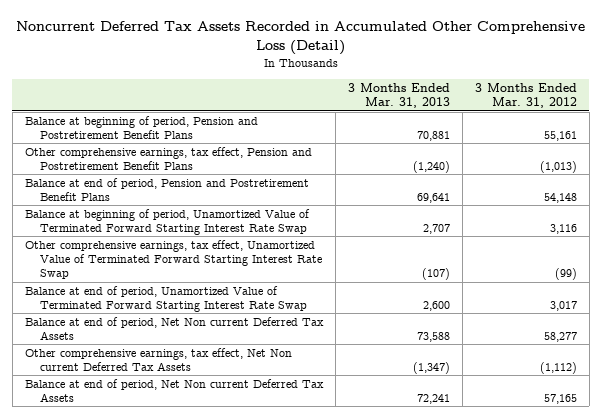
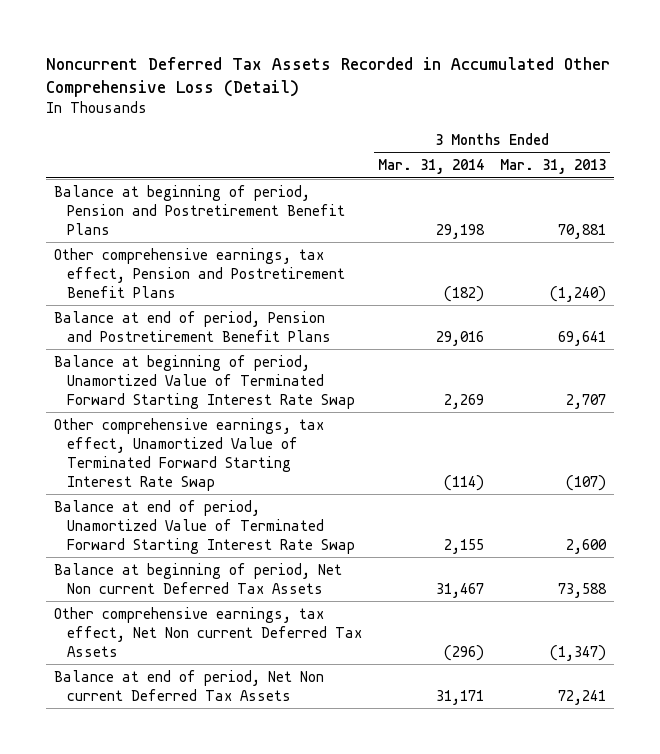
[474,82,577,109] 3 Months Ended Mar. 31, 2012 -> none
none -> [377,159,484,175] Mar. 31, 2014
[24,316,324,341] Balance at end of period, Net Non current Deferred Tax Assets -> [54,562,343,594] Balance at beginning of period, Net Non current Deferred Tax Assets

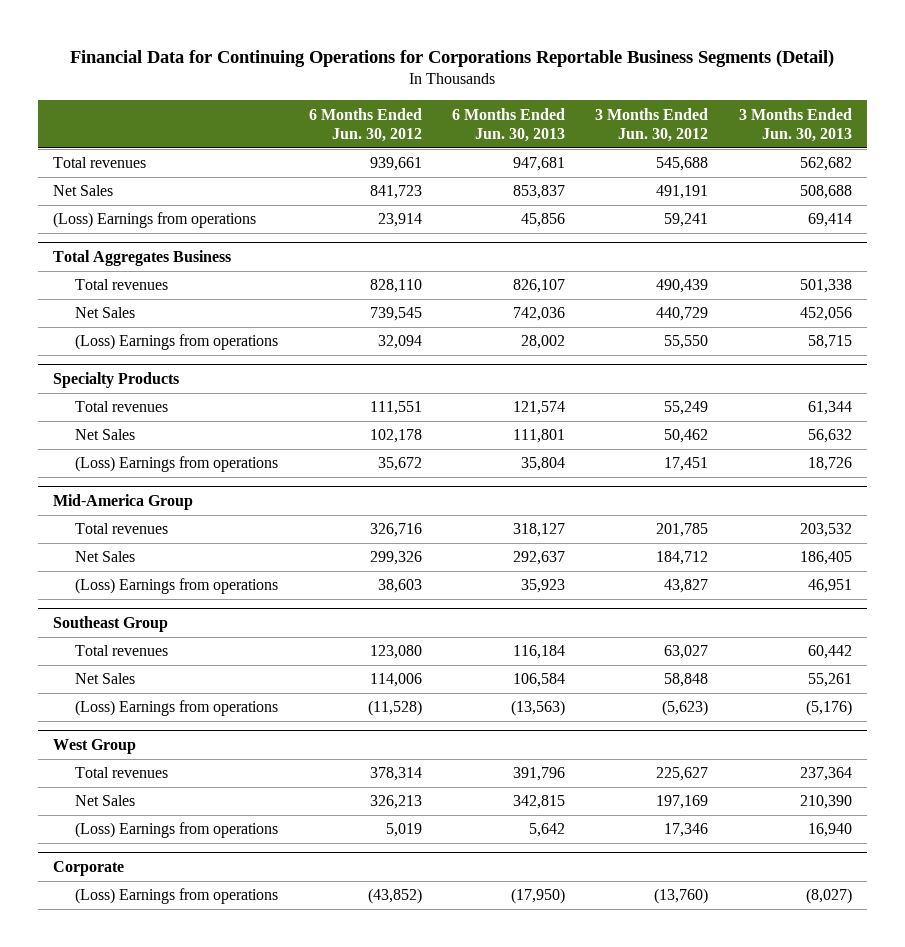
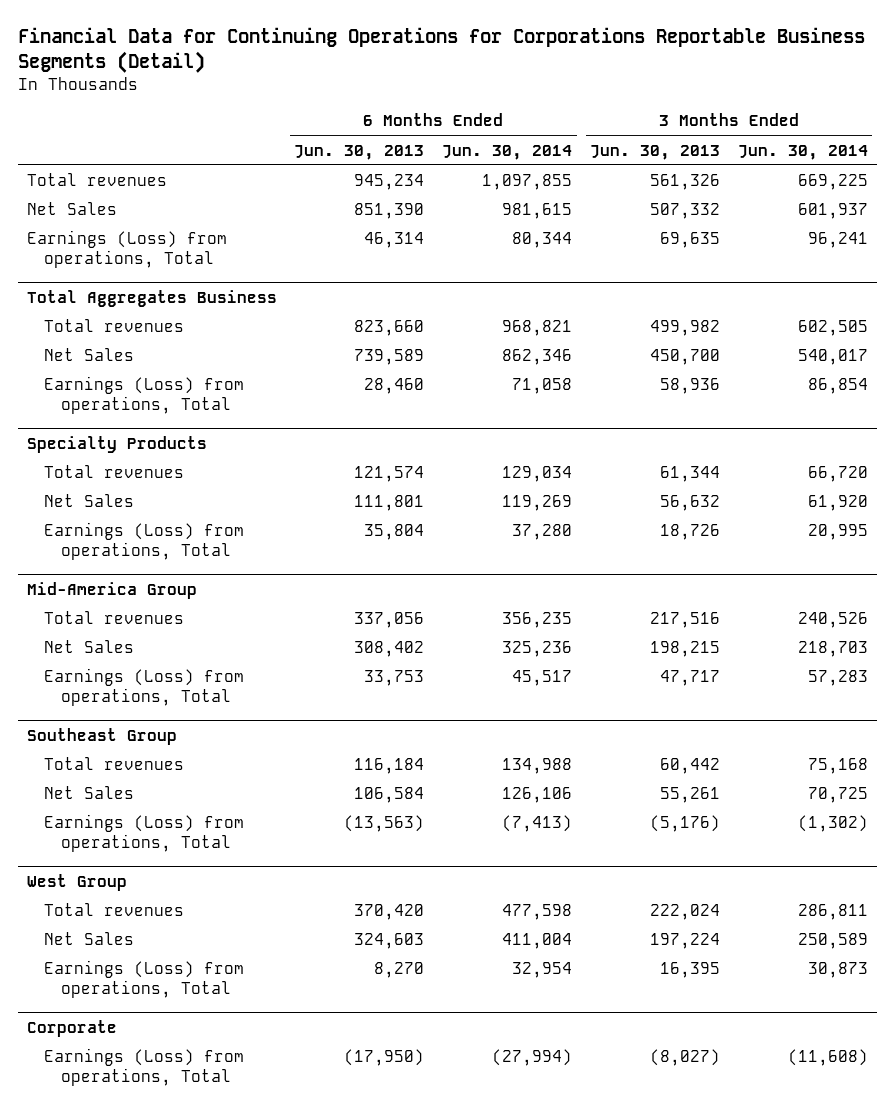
[308,107,422,142] 6 Months Ended Jun. 30, 2012 -> none
[595,107,709,142] 3 Months Ended Jun. 30, 2012 -> none
none -> [442,144,573,160] Jun. 30, 2014
none -> [737,144,868,160] Jun. 30, 2014
[512,157,565,172] 947,681 -> [354,174,425,191] 945,234
[799,157,852,172] 562,682 -> [650,174,721,191] 561,326
[512,185,565,200] 853,837 -> [354,203,425,220] 851,390
[799,185,852,200] 508,688 -> [650,203,721,220] 507,332
[52,212,256,229] (Loss) Earnings from operations -> [26,230,227,269] Earnings (Loss) from operations, Total
[520,213,565,228] 45,856 -> [364,232,425,249] 46,314
[807,213,852,228] 69,414 -> [660,232,721,249] 69,635
[512,279,565,294] 826,107 -> [354,320,425,337] 823,660
[799,279,852,294] 501,338 -> [650,320,721,337] 499,982
[512,307,565,322] 742,036 -> [354,349,425,366] 739,589
[799,307,852,322] 452,056 -> [650,349,721,366] 450,700
[75,334,279,351] (Loss) Earnings from operations -> [43,376,244,415] Earnings (Loss) from operations, Total
[520,335,565,350] 28,002 -> [364,378,425,395] 28,460
[807,335,852,350] 58,715 -> [660,378,721,395] 58,936
[75,456,279,473] (Loss) Earnings from operations -> [43,522,244,561] Earnings (Loss) from operations, Total
[512,523,565,538] 318,127 -> [354,612,425,629] 337,056
[799,523,852,538] 203,532 -> [650,612,721,629] 217,516
[512,551,565,566] 292,637 -> [354,641,425,658] 308,402
[799,551,852,566] 186,405 -> [650,641,721,658] 198,215
[75,578,279,595] (Loss) Earnings from operations -> [43,668,244,707] Earnings (Loss) from operations, Total
[520,579,565,594] 35,923 -> [364,670,425,687] 33,753
[807,579,852,594] 46,951 -> [660,670,721,687] 47,717
[75,700,279,717] (Loss) Earnings from operations -> [43,814,244,853] Earnings (Loss) from operations, Total
[512,767,565,782] 391,796 -> [354,904,425,921] 370,420
[799,767,852,782] 237,364 -> [650,904,721,921] 222,024
[512,795,565,810] 342,815 -> [354,933,425,950] 324,603
[799,795,852,810] 210,390 -> [650,933,721,950] 197,224
[75,822,279,839] (Loss) Earnings from operations -> [43,960,244,999] Earnings (Loss) from operations, Total
[528,823,565,838] 5,642 -> [374,962,425,979] 8,270
[807,823,852,838] 16,940 -> [660,962,721,979] 16,395
[75,888,279,905] (Loss) Earnings from operations -> [43,1048,244,1087] Earnings (Loss) from operations, Total

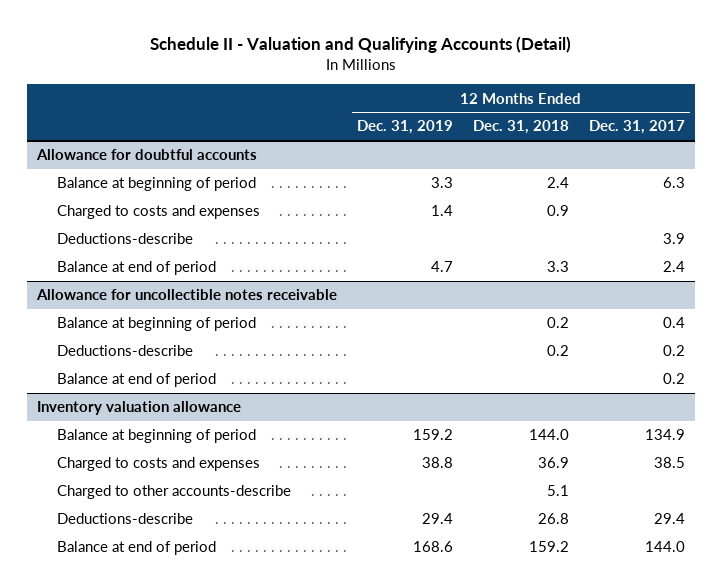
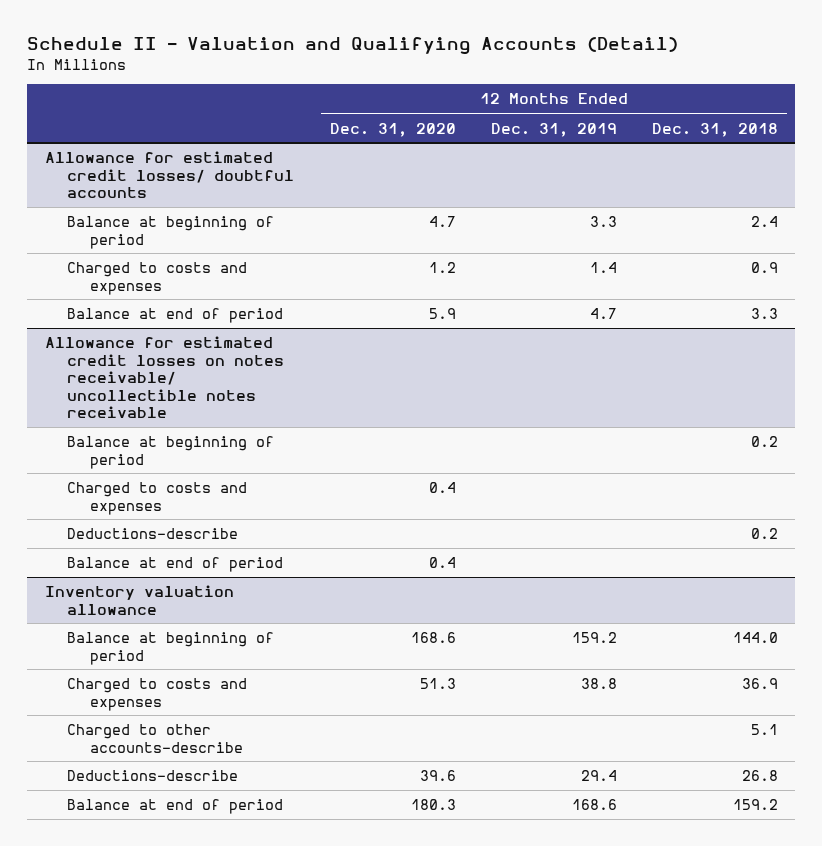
[588,120,685,135] Dec. 31, 2017 -> none
none -> [329,122,456,137] Dec. 31, 2020
[36,149,258,161] Allowance for doubtful accounts -> [44,151,295,199] Allowance for estimated credit losses/ doubtful accounts
[57,233,194,245] Deductions-describe -> none
[36,289,338,301] Allowance for uncollectible notes receivable -> [44,336,285,418] Allowance for estimated credit losses on notes receivable/ uncollectible notes receivable
none -> [67,482,248,515] Charged to costs and expenses

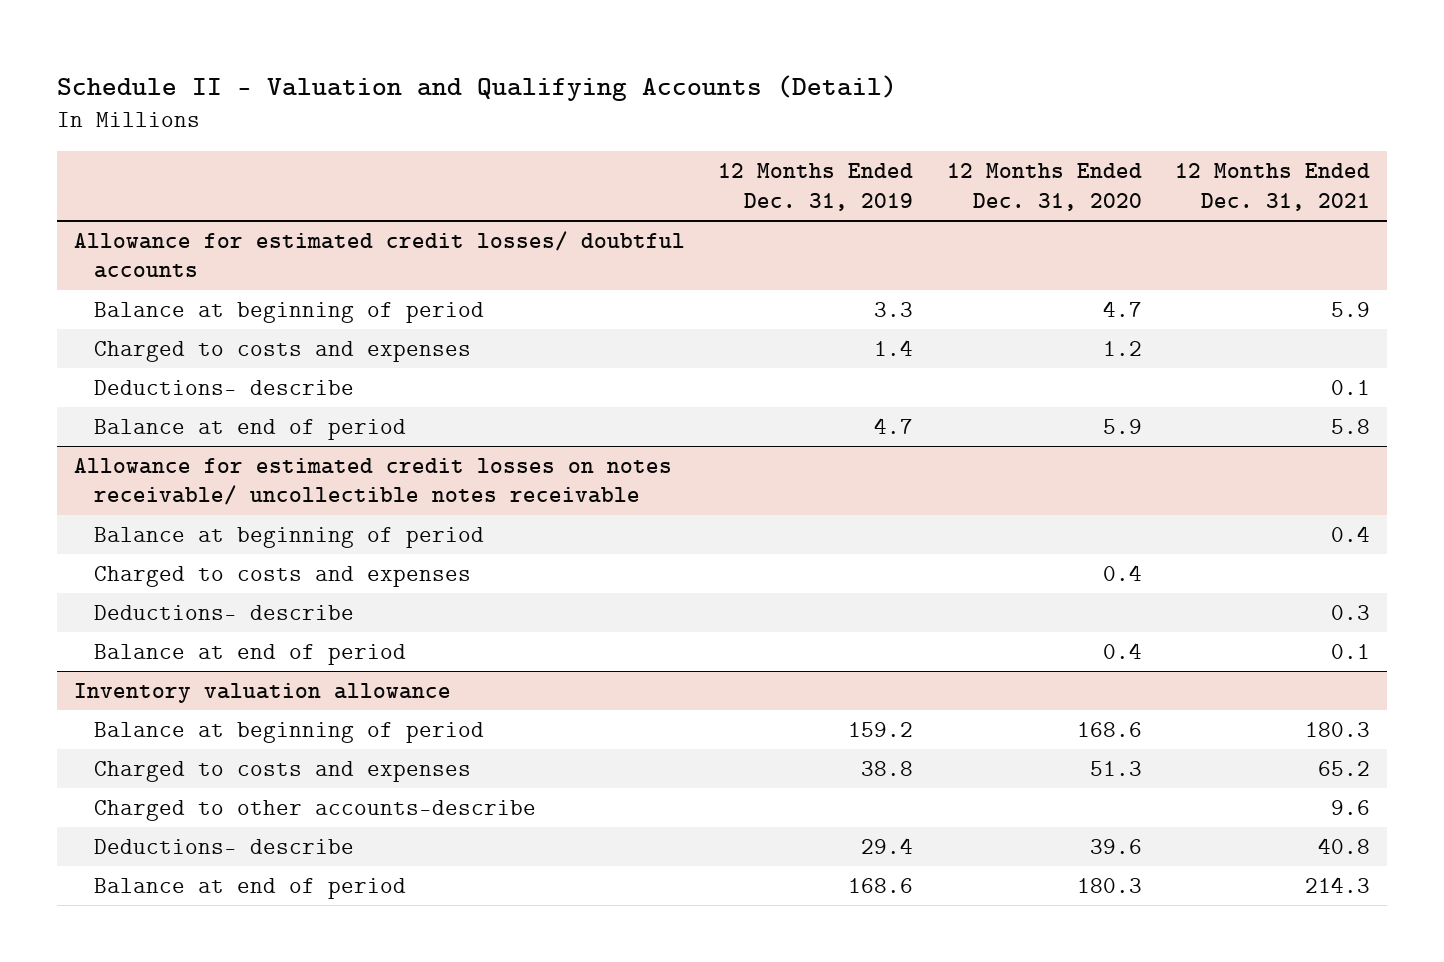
[651,122,778,137] Dec. 31, 2018 -> none
none -> [1175,163,1371,211] 12 Months Ended Dec. 31, 2021
none -> [94,380,355,396] Deductions- describe
[67,528,239,540] Deductions-describe -> [94,605,355,621] Deductions- describe
[67,770,239,782] Deductions-describe -> [94,839,355,855] Deductions- describe

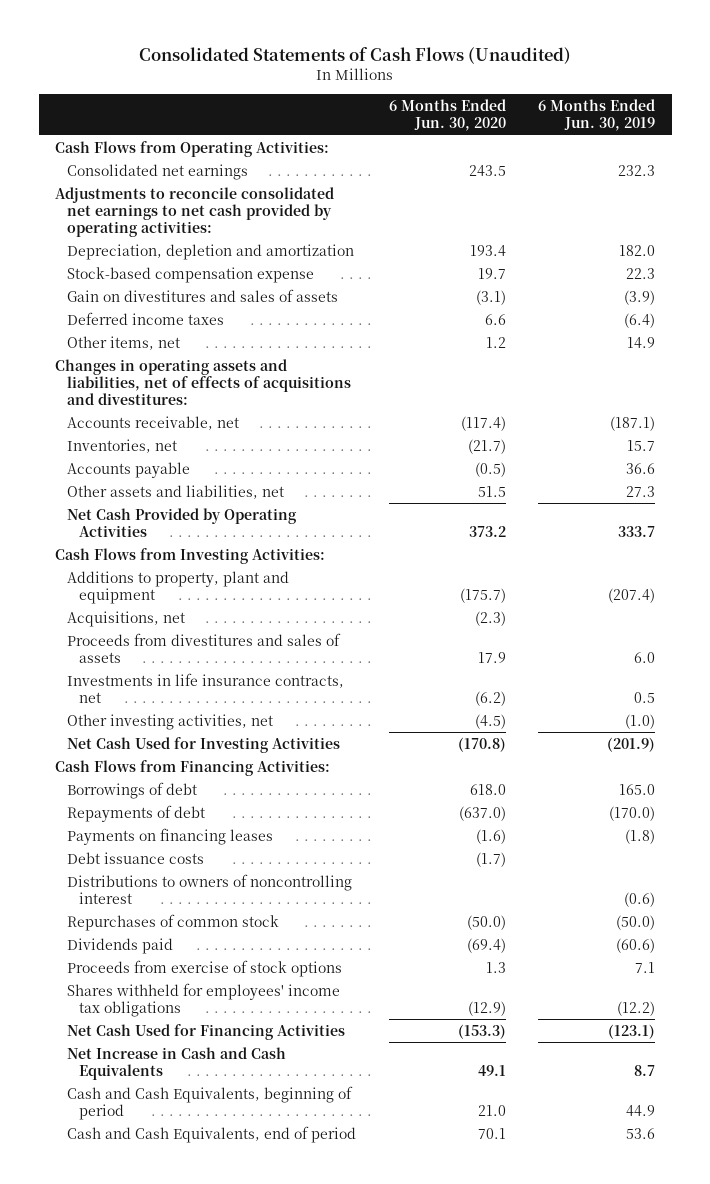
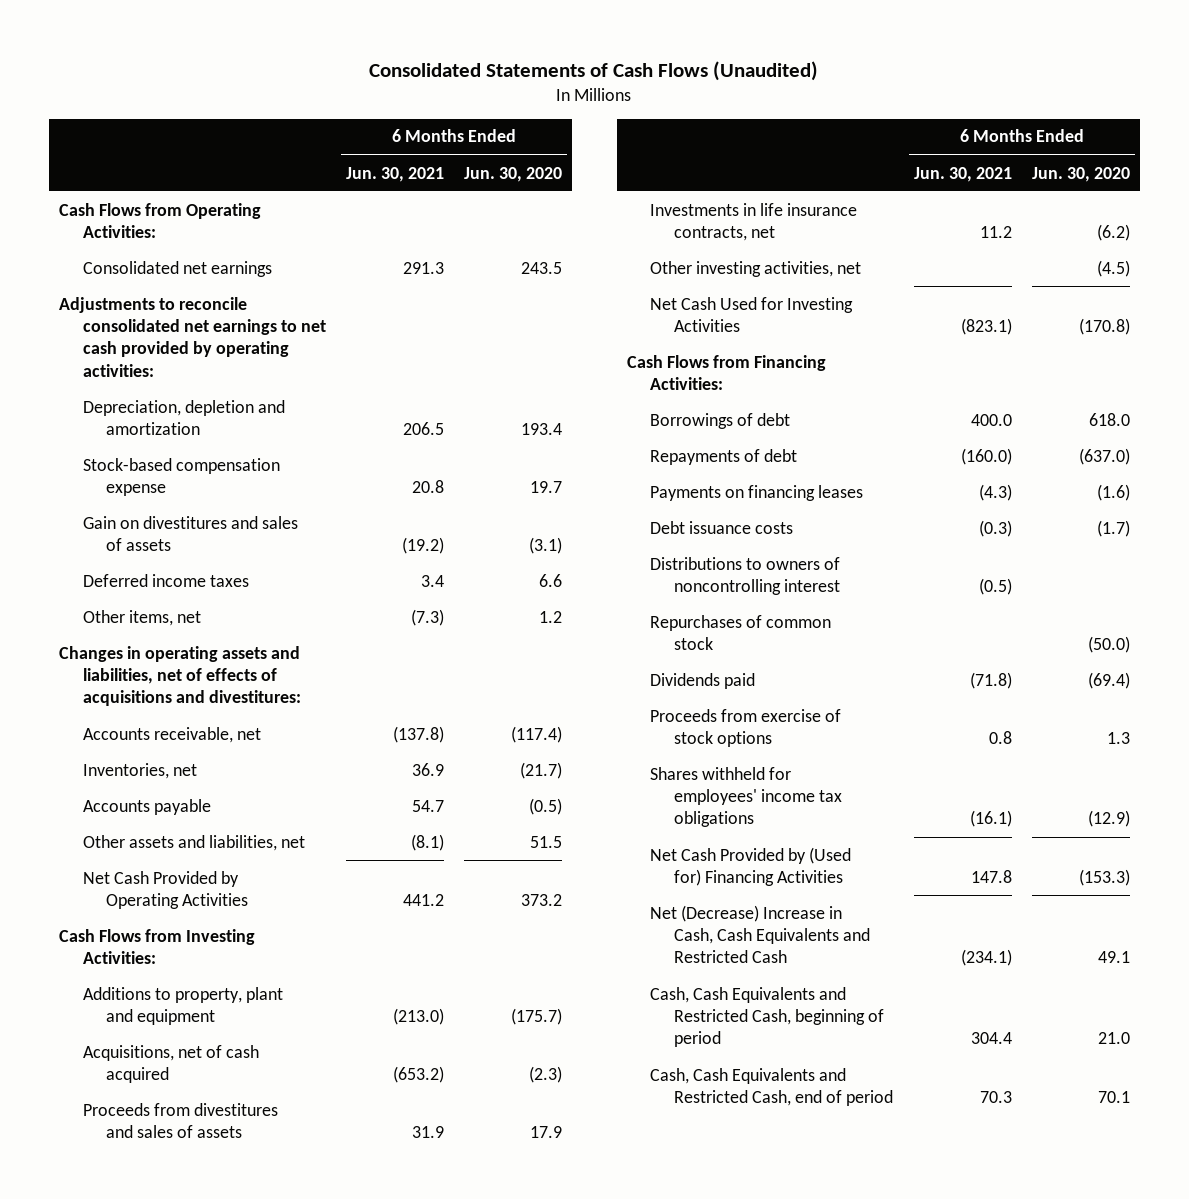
[538,99,656,132] 6 Months Ended Jun. 30, 2019 -> none
none -> [345,166,444,182] Jun. 30, 2021
[67,610,186,627] Acquisitions, net -> none
none -> [82,1044,259,1084] Acquisitions, net of cash acquired
[67,1023,346,1040] Net Cash Used for Financing Activities -> [650,846,852,887] Net Cash Provided by (Used for) Financing Activities
[67,1046,287,1080] Net Increase in Cash and Cash Equivalents -> [650,904,871,964] Net (Decrease) Increase in Cash, Cash Equivalents and Restricted Cash
[67,1085,354,1120] Cash and Cash Equivalents, beginning of period -> [650,986,885,1048] Cash, Cash Equivalents and Restricted Cash, beginning of period
[67,1125,357,1143] Cash and Cash Equivalents, end of period -> [650,1067,894,1107] Cash, Cash Equivalents and Restricted Cash, end of period

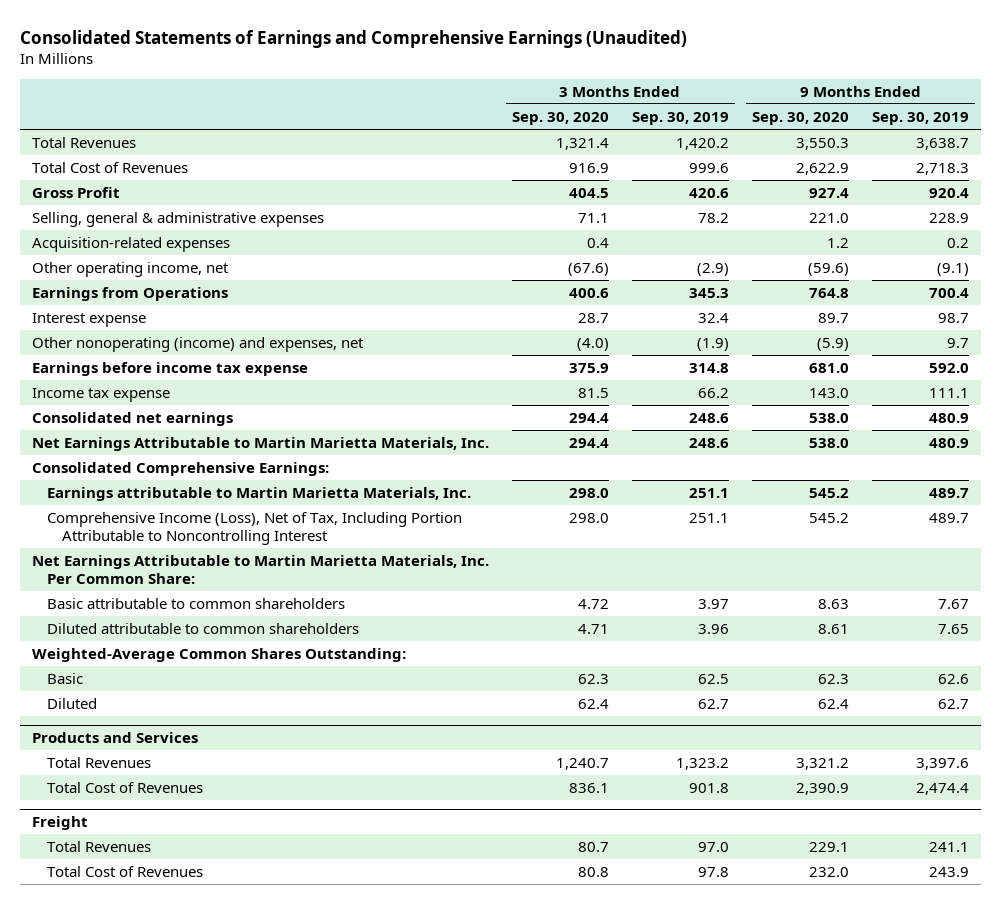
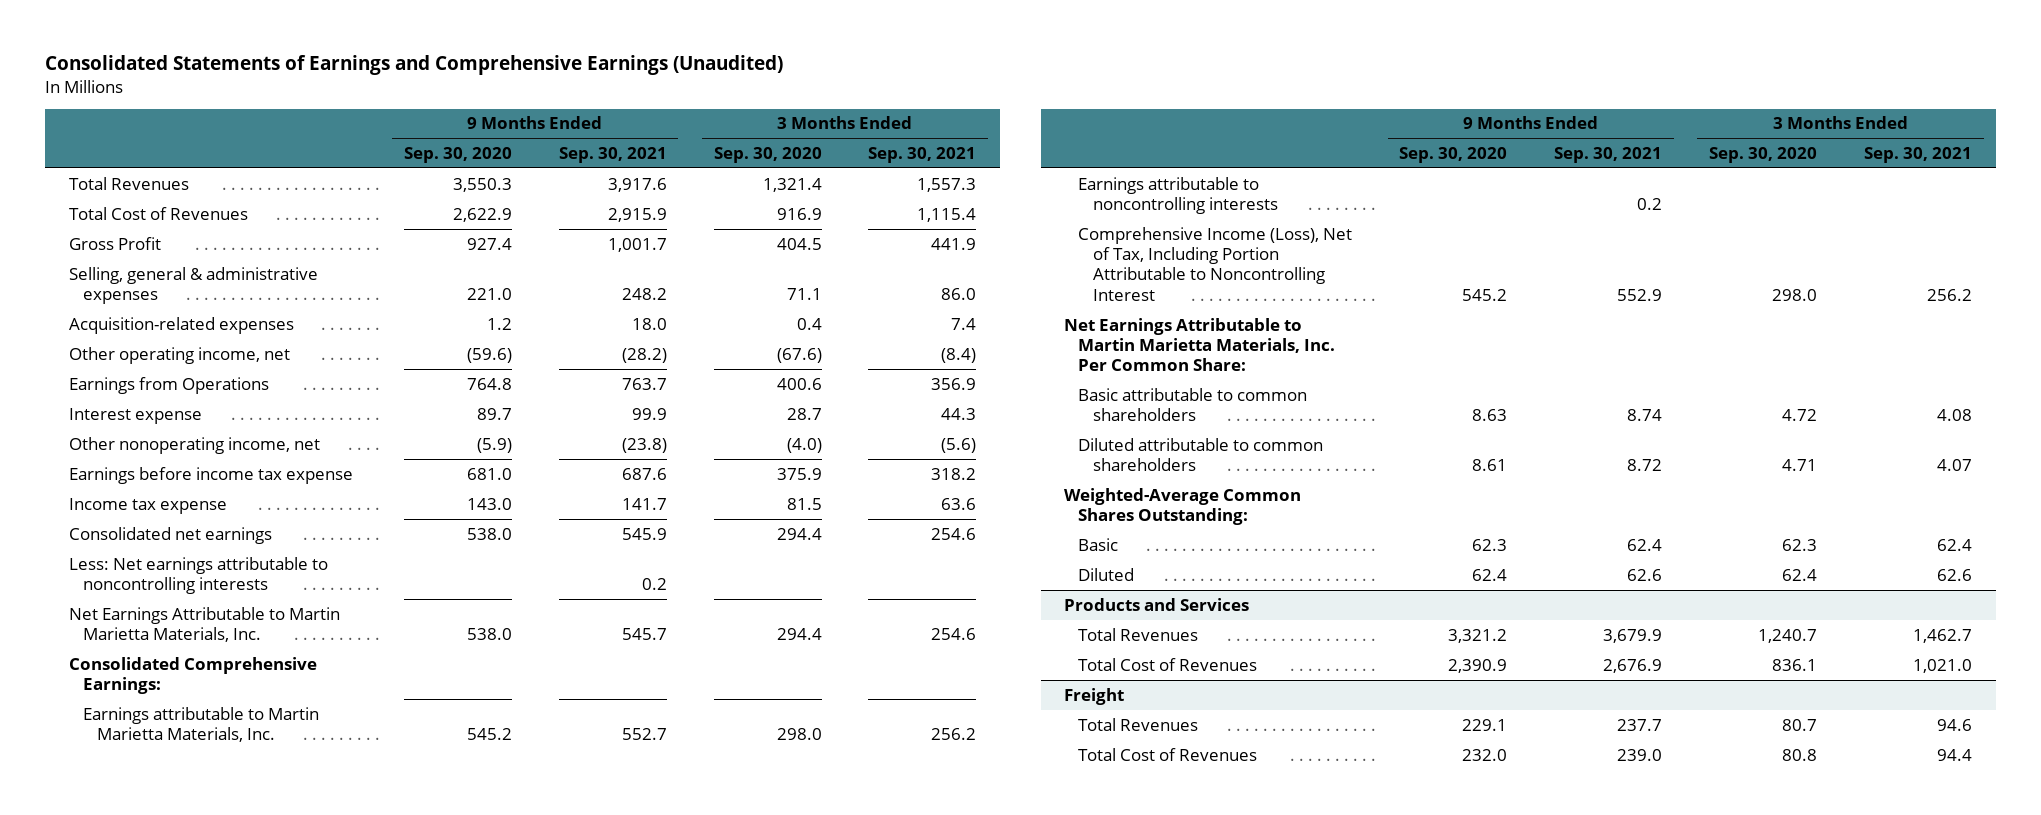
[632,111,730,125] Sep. 30, 2019 -> none
[872,111,970,125] Sep. 30, 2019 -> none
none -> [558,146,667,163] Sep. 30, 2021
none -> [868,146,977,163] Sep. 30, 2021
[31,337,364,353] Other nonoperating (income) and expenses, net -> [68,436,320,454] Other nonoperating income, net
none -> [68,556,328,595] Less: Net earnings attributable to noncontrolling interests
none -> [1078,176,1278,215] Earnings attributable to noncontrolling interests

